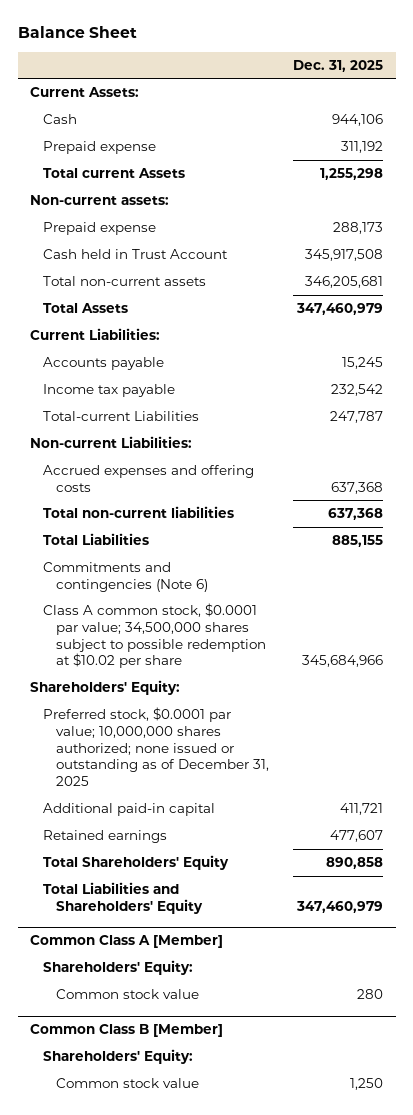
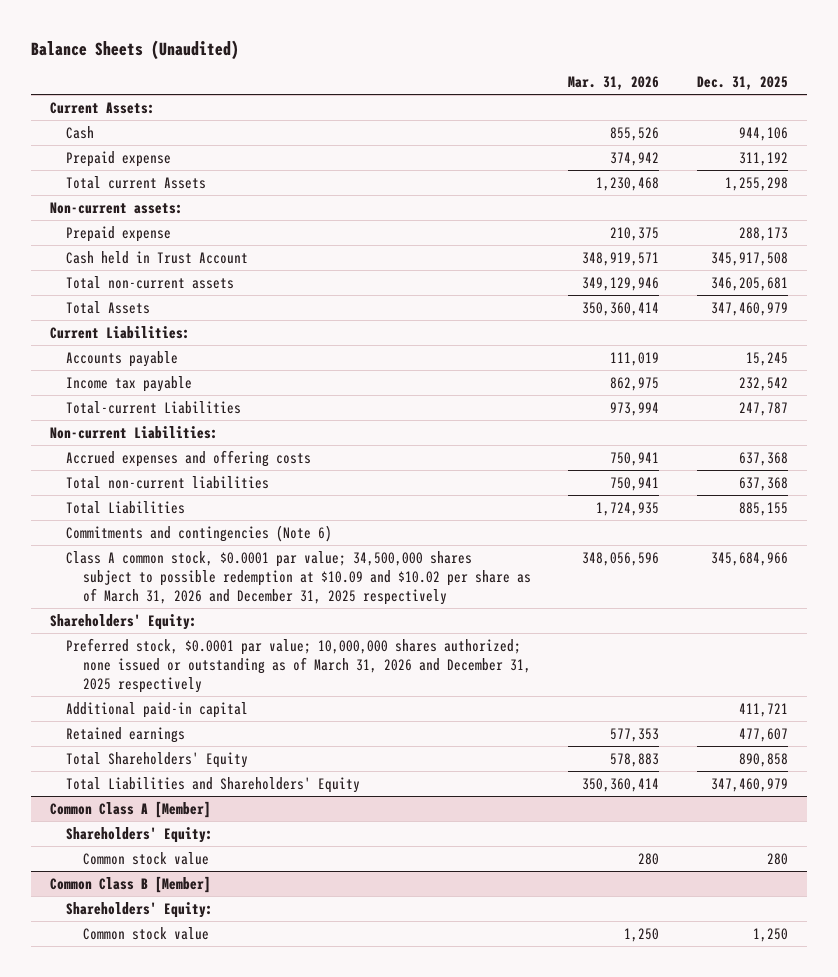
[17,26,137,39] Balance Sheet -> [31,39,240,60] Balance Sheets (Unaudited)
none -> [568,76,660,91] Mar. 31, 2026
[43,603,267,669] Class A common stock, $0.0001 par value; 34,500,000 shares subject to possible redemption at $10.02 per share -> [66,550,531,606] Class A common stock, $0.0001 par value; 34,500,000 shares subject to possible redemption at $10.09 and $10.02 per share as of March 31, 2026 and December 31, 2025 respectively
[43,707,270,786] Preferred stock, $0.0001 par value; 10,000,000 shares authorized; none issued or outstanding as of December 31, 2025 -> [66,637,531,694] Preferred stock, $0.0001 par value; 10,000,000 shares authorized; none issued or outstanding as of March 31, 2026 and December 31, 2025 respectively

